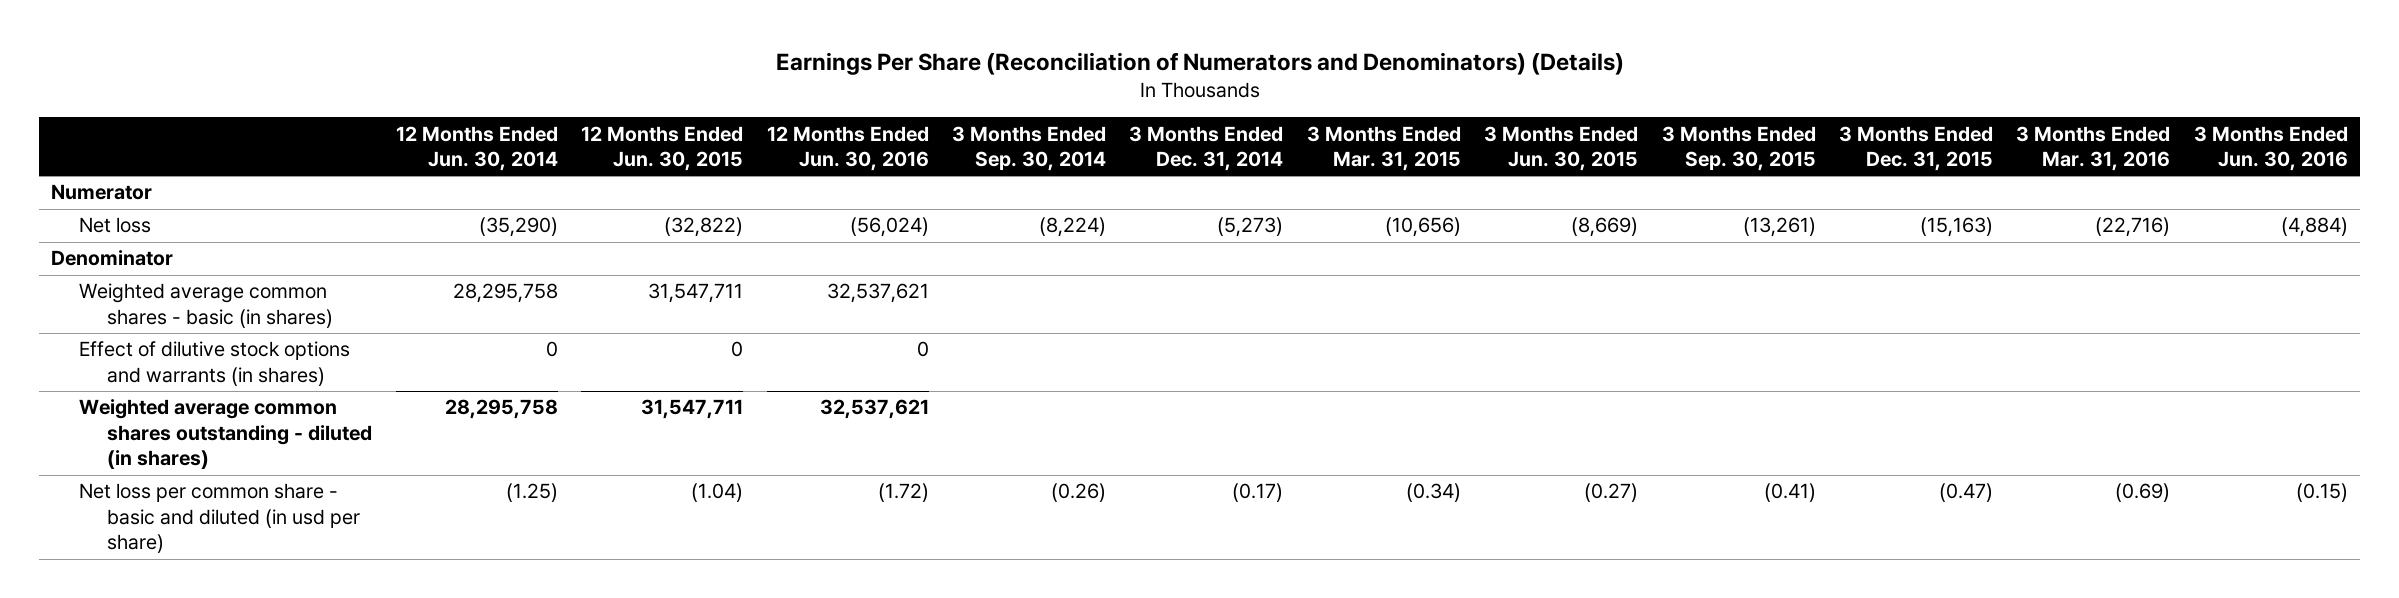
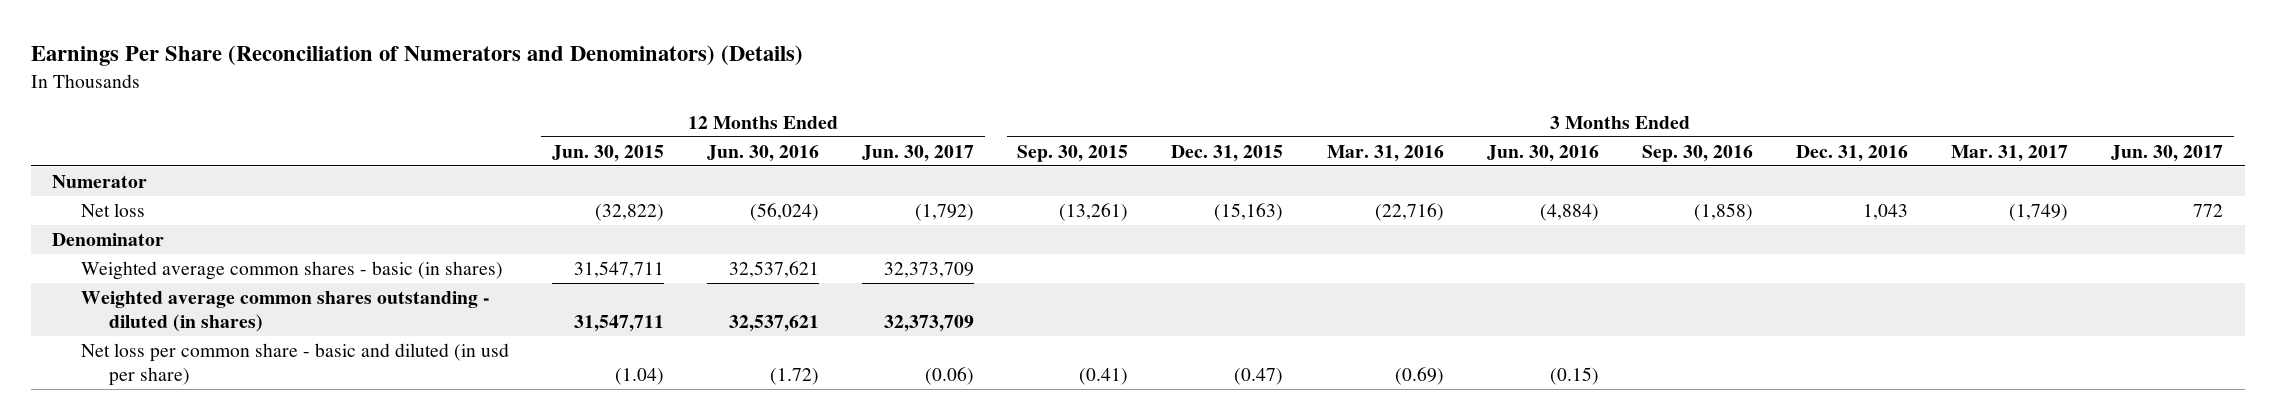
[395,125,558,172] 12 Months Ended Jun. 30, 2014 -> none
[951,125,1106,172] 3 Months Ended Sep. 30, 2014 -> none
[1129,125,1284,172] 3 Months Ended Dec. 31, 2014 -> none
[1306,125,1461,172] 3 Months Ended Mar. 31, 2015 -> none
[1484,125,1639,172] 3 Months Ended Jun. 30, 2015 -> none
none -> [862,144,975,162] Jun. 30, 2017
none -> [1641,144,1753,162] Sep. 30, 2016
none -> [1796,144,1909,162] Dec. 31, 2016
none -> [1951,144,2069,162] Mar. 31, 2017
none -> [2111,144,2224,162] Jun. 30, 2017
[79,341,351,386] Effect of dilutive stock options and warrants (in shares) -> none

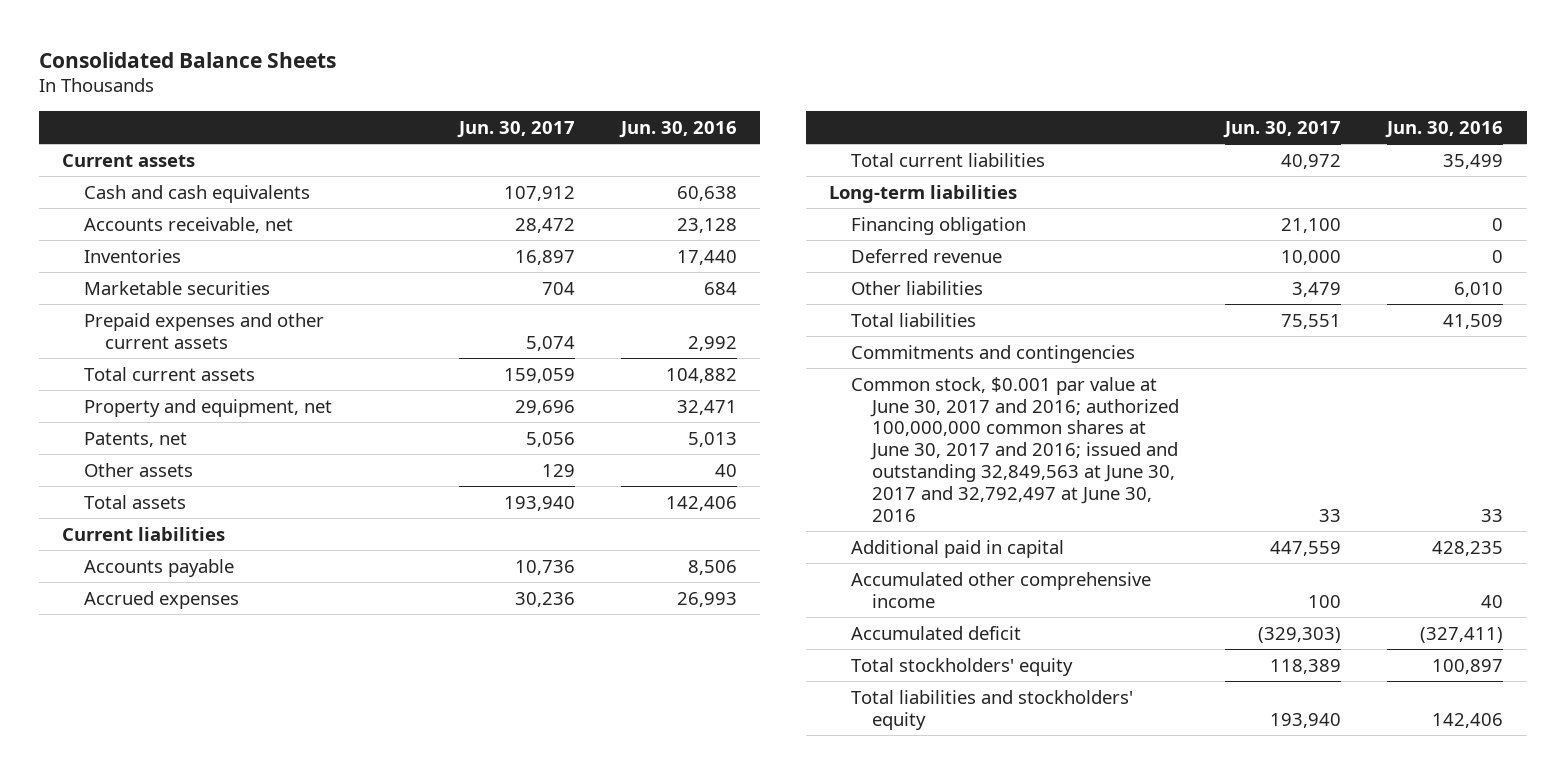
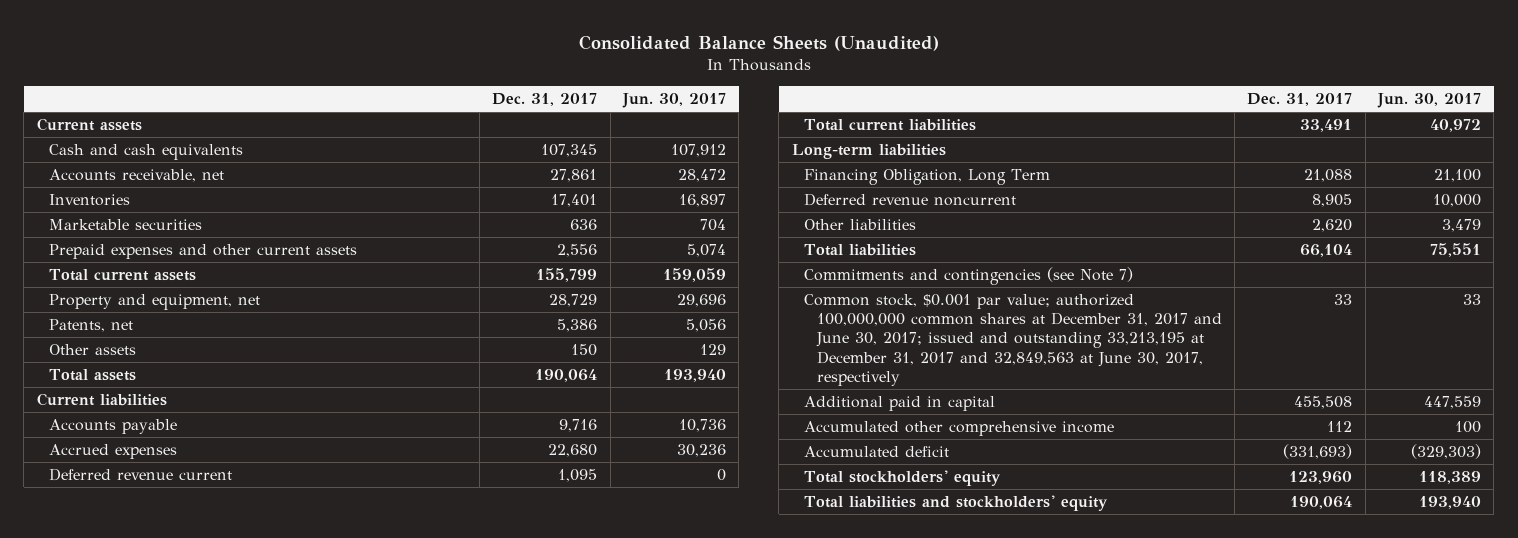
[38,51,336,68] Consolidated Balance Sheets -> [578,34,939,51] Consolidated Balance Sheets (Unaudited)
[618,120,737,138] Jun. 30, 2016 -> none
none -> [492,93,598,107] Dec. 31, 2017
none -> [49,468,233,482] Deferred revenue current
[850,216,1026,235] Financing obligation -> [804,169,1051,186] Financing Obligation, Long Term
[850,248,1002,263] Deferred revenue -> [804,193,1017,207] Deferred revenue noncurrent
[850,344,1135,363] Commitments and contingencies -> [804,267,1134,286] Commitments and contingencies (see Note 7)
[850,376,1180,522] Common stock, $0.001 par value at June 30, 2017 and 2016; authorized 100,000,000 common shares at June 30, 2017 and 2016; issued and outstanding 32,849,563 at June 30, 2017 and 32,792,497 at June 30, 2016 -> [804,294,1222,386] Common stock, $0.001 par value; authorized 100,000,000 common shares at December 31, 2017 and June 30, 2017; issued and outstanding 33,213,195 at December 31, 2017 and 32,849,563 at June 30, 2017, respectively

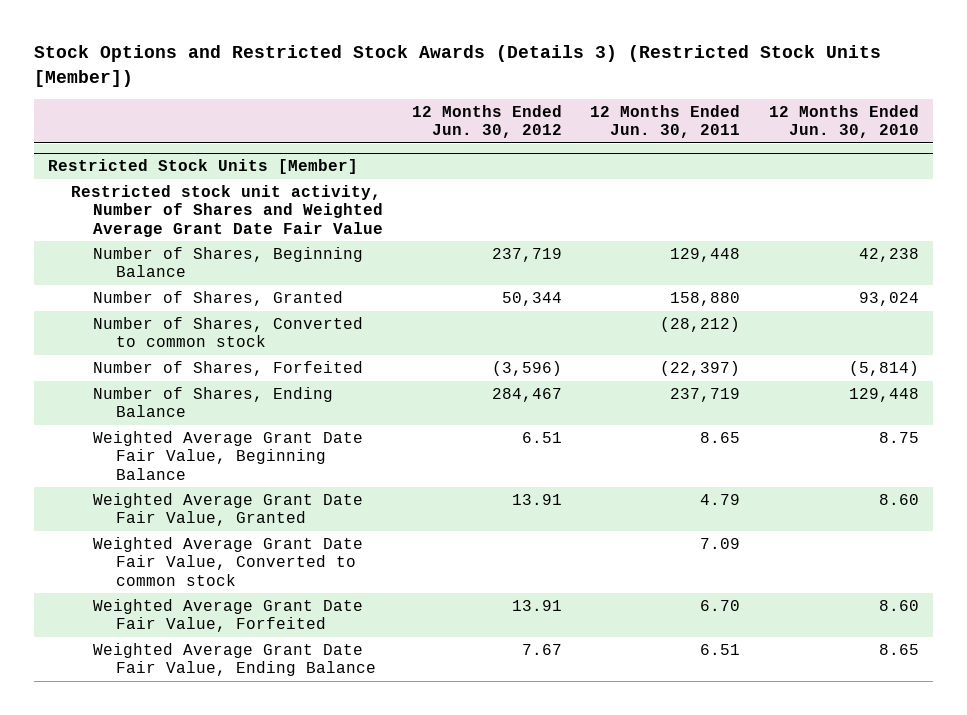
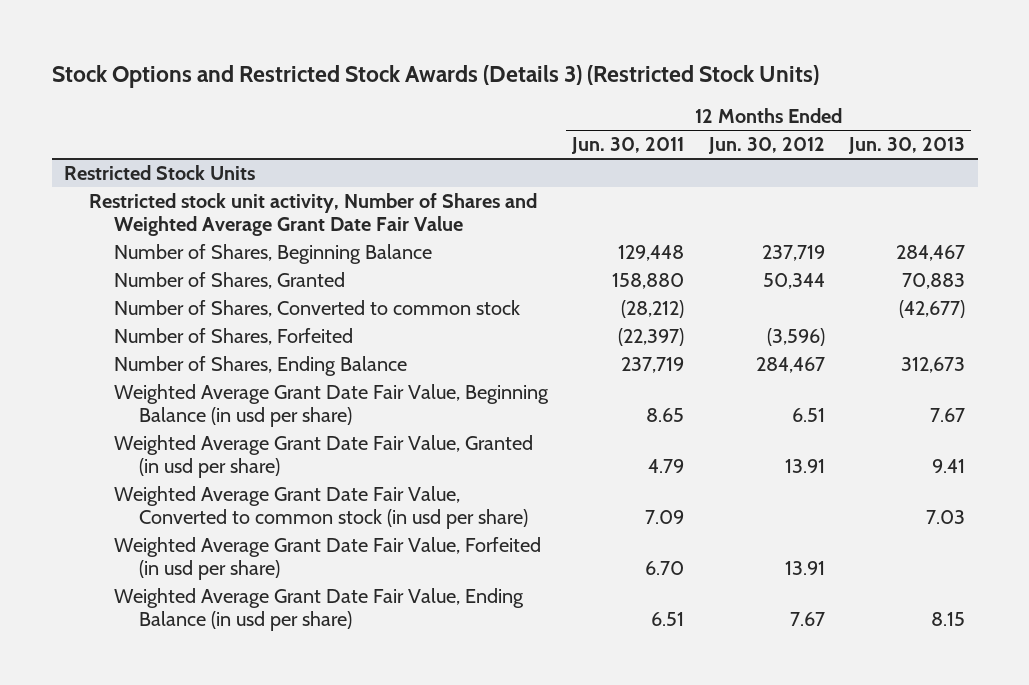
[33,45,881,87] Stock Options and Restricted Stock Awards (Details 3) (Restricted Stock Units [Member]) -> [51,65,819,89] Stock Options and Restricted Stock Awards (Details 3) (Restricted Stock Units)
[768,104,919,139] 12 Months Ended Jun. 30, 2010 -> none
none -> [848,137,966,155] Jun. 30, 2013
[48,159,359,175] Restricted Stock Units [Member] -> [63,164,255,180] Restricted Stock Units
[93,431,364,480] Weighted Average Grant Date Fair Value, Beginning Balance -> [113,383,549,428] Weighted Average Grant Date Fair Value, Beginning Balance (in usd per share)
[93,493,364,527] Weighted Average Grant Date Fair Value, Granted -> [113,434,533,479] Weighted Average Grant Date Fair Value, Granted (in usd per share)
[93,537,364,586] Weighted Average Grant Date Fair Value, Converted to common stock -> [113,485,528,530] Weighted Average Grant Date Fair Value, Converted to common stock (in usd per share)
[93,599,364,633] Weighted Average Grant Date Fair Value, Forfeited -> [113,536,541,581] Weighted Average Grant Date Fair Value, Forfeited (in usd per share)
[93,643,376,677] Weighted Average Grant Date Fair Value, Ending Balance -> [113,587,524,632] Weighted Average Grant Date Fair Value, Ending Balance (in usd per share)

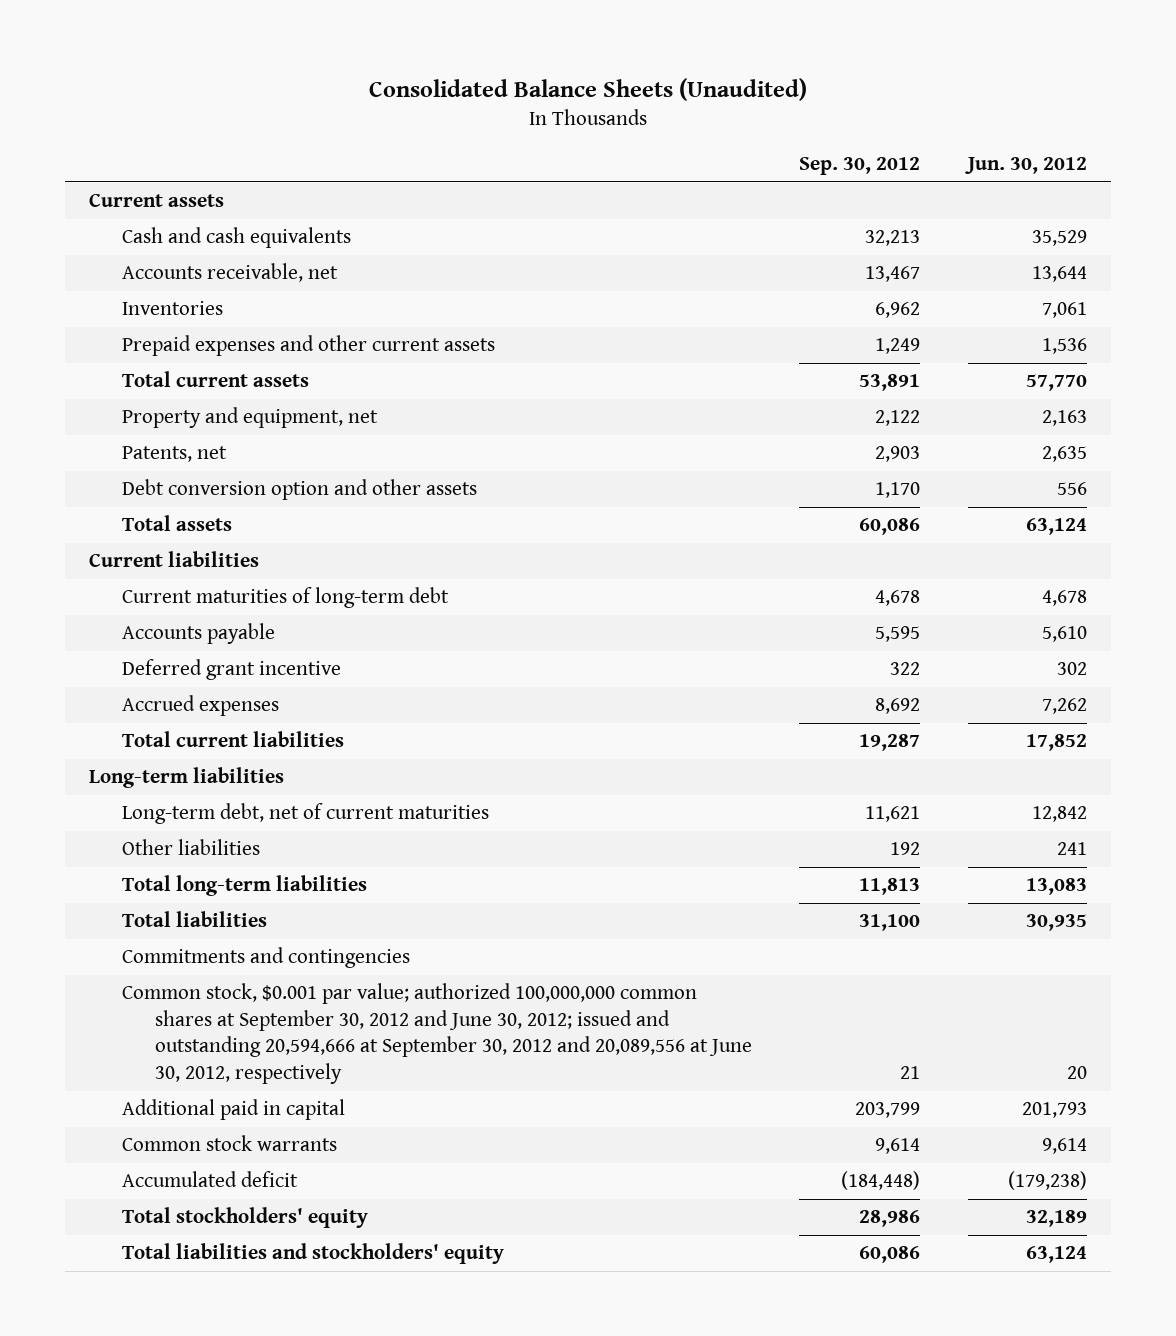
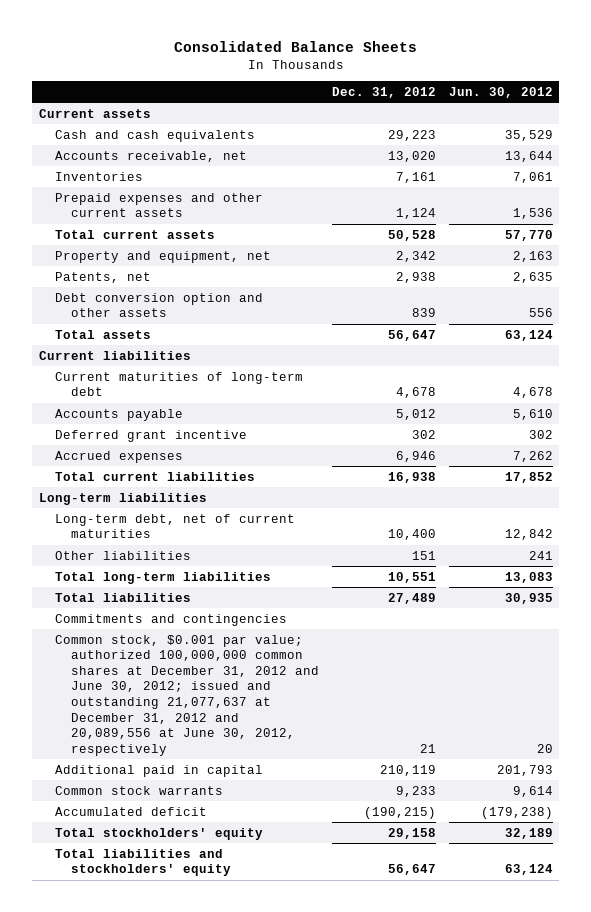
[369,78,808,102] Consolidated Balance Sheets (Unaudited) -> [173,40,417,52] Consolidated Balance Sheets
[799,157,921,176] Sep. 30, 2012 -> none
none -> [331,87,436,99] Dec. 31, 2012
[121,983,752,1084] Common stock, $0.001 par value; authorized 100,000,000 common shares at September 30, 2012 and June 30, 2012; issued and outstanding 20,594,666 at September 30, 2012 and 20,089,556 at June 30, 2012, respectively -> [54,634,320,756] Common stock, $0.001 par value; authorized 100,000,000 common shares at December 31, 2012 and June 30, 2012; issued and outstanding 21,077,637 at December 31, 2012 and 20,089,556 at June 30, 2012, respectively

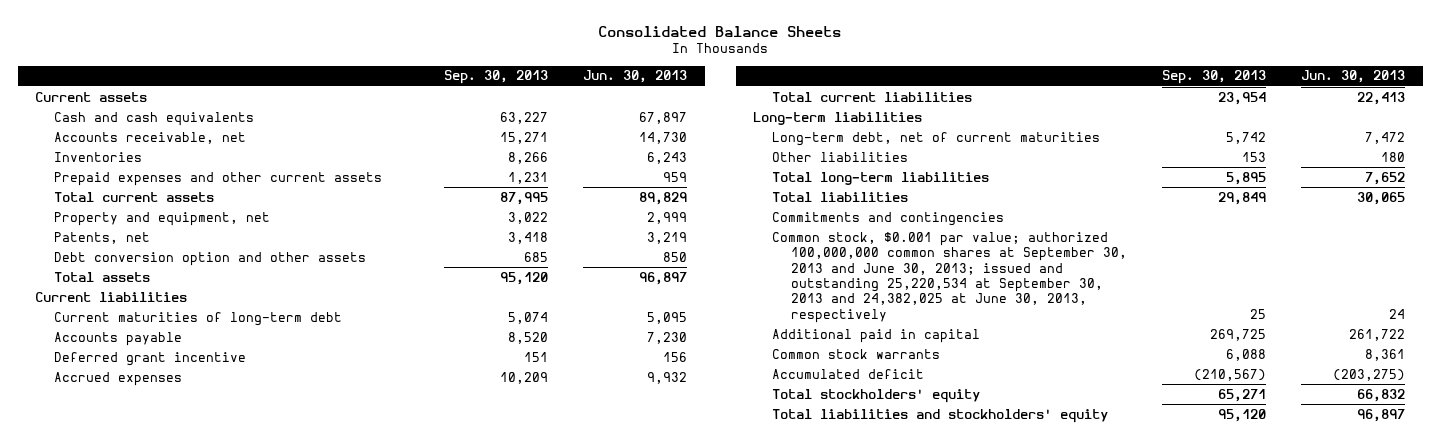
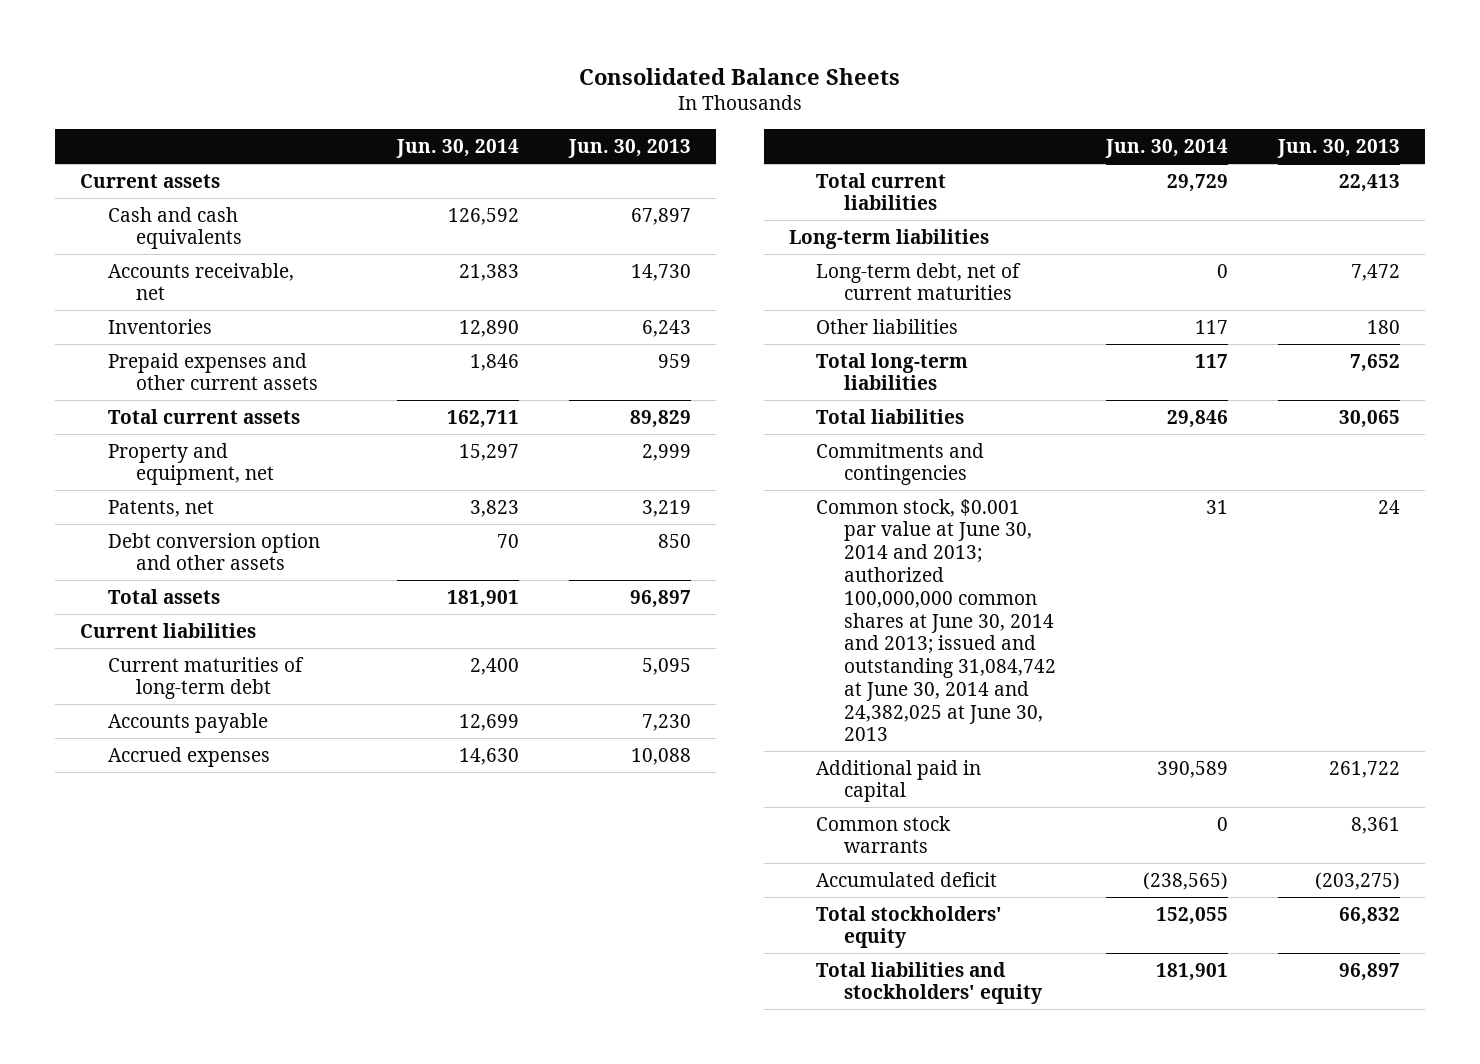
[444,70,549,85] Sep. 30, 2013 -> none
none -> [396,139,520,159] Jun. 30, 2014
[54,351,247,366] Deferred grant incentive -> none
[647,371,688,384] 9,932 -> [631,747,692,765] 10,088
[772,231,1128,323] Common stock, $0.001 par value; authorized 100,000,000 common shares at September 30, 2013 and June 30, 2013; issued and outstanding 25,220,534 at September 30, 2013 and 24,382,025 at June 30, 2013, respectively -> [816,498,1056,742] Common stock, $0.001 par value at June 30, 2014 and 2013; authorized 100,000,000 common shares at June 30, 2014 and 2013; issued and outstanding 31,084,742 at June 30, 2014 and 24,382,025 at June 30, 2013

